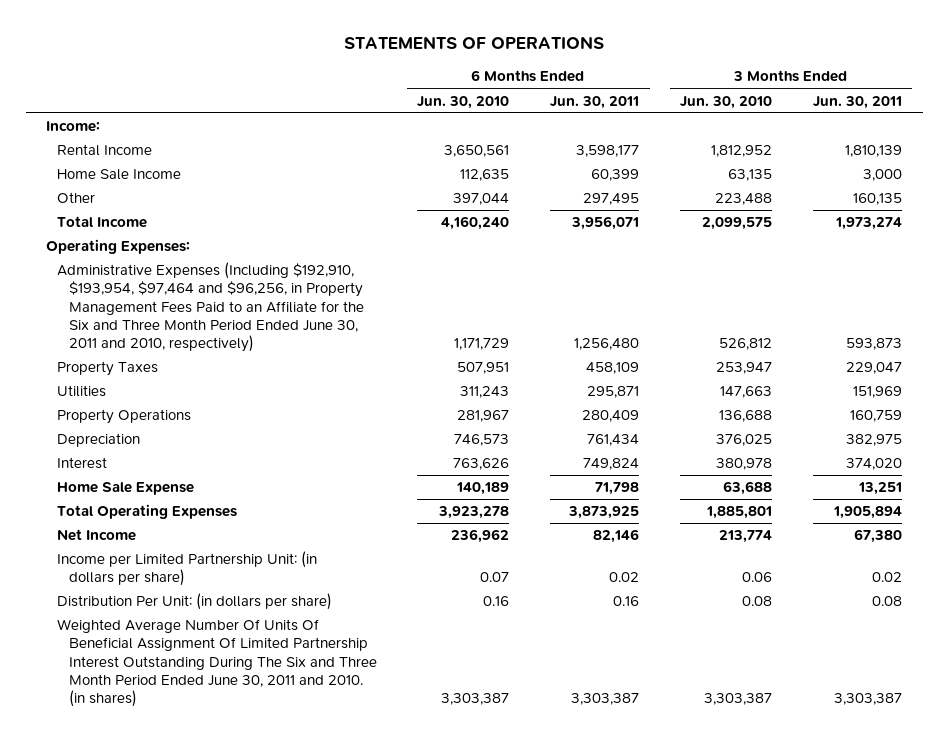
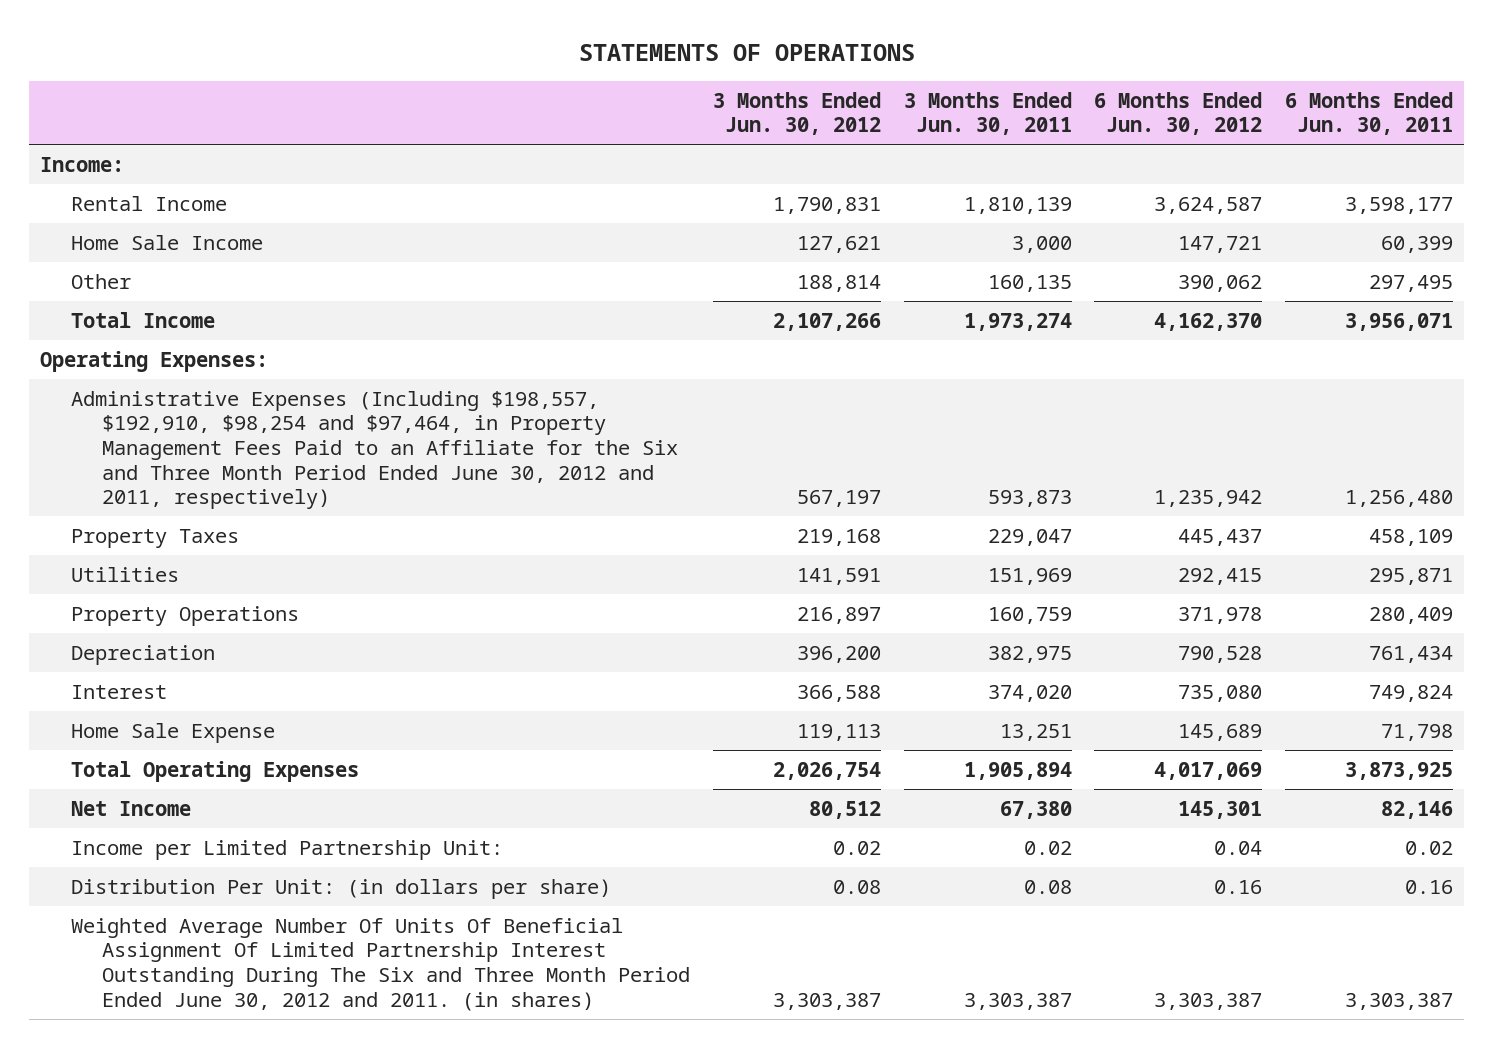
[417,95,510,109] Jun. 30, 2010 -> none
[680,95,773,109] Jun. 30, 2010 -> none
none -> [712,91,881,136] 3 Months Ended Jun. 30, 2012
none -> [1094,91,1263,136] 6 Months Ended Jun. 30, 2012
[57,262,364,352] Administrative Expenses (Including $192,910, $193,954, $97,464 and $96,256, in Property Management Fees Paid to an Affiliate for the Six and Three Month Period Ended June 30, 2011 and 2010, respectively) -> [71,390,679,510] Administrative Expenses (Including $198,557, $192,910, $98,254 and $97,464, in Property Management Fees Paid to an Affiliate for the Six and Three Month Period Ended June 30, 2012 and 2011, respectively)
[57,551,318,587] Income per Limited Partnership Unit: (in dollars per share) -> [71,839,504,860] Income per Limited Partnership Unit:
[57,619,377,707] Weighted Average Number Of Units Of Beneficial Assignment Of Limited Partnership Interest Outstanding During The Six and Three Month Period Ended June 30, 2011 and 2010. (in shares) -> [71,917,691,1011] Weighted Average Number Of Units Of Beneficial Assignment Of Limited Partnership Interest Outstanding During The Six and Three Month Period Ended June 30, 2012 and 2011. (in shares)

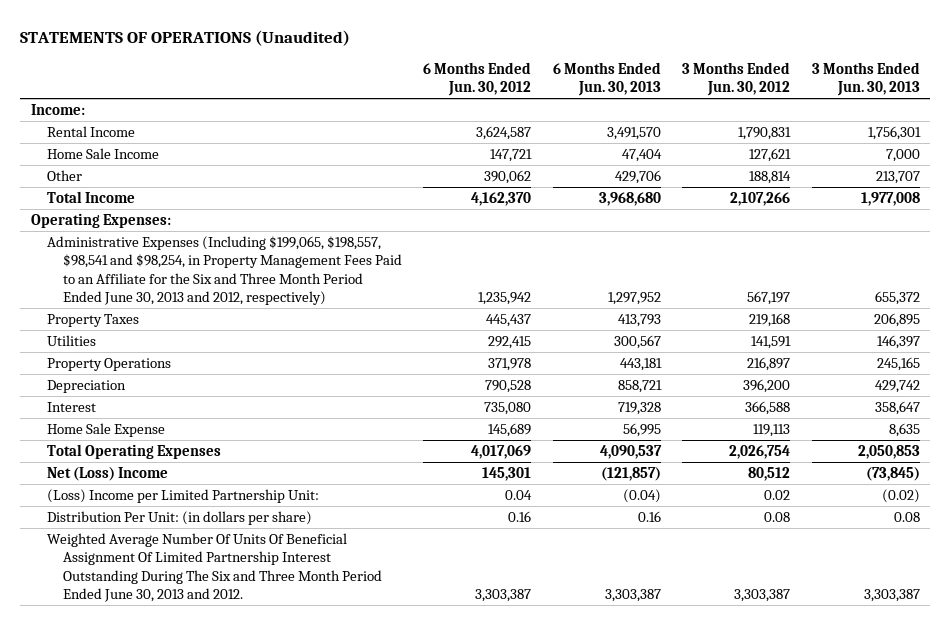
[578,43,915,61] STATEMENTS OF OPERATIONS -> [20,29,351,46] STATEMENTS OF OPERATIONS (Unaudited)
[903,91,1072,136] 3 Months Ended Jun. 30, 2011 -> none
[1285,91,1454,136] 6 Months Ended Jun. 30, 2011 -> none
none -> [552,61,661,97] 6 Months Ended Jun. 30, 2013
none -> [811,61,920,97] 3 Months Ended Jun. 30, 2013
[71,390,679,510] Administrative Expenses (Including $198,557, $192,910, $98,254 and $97,464, in Property Management Fees Paid to an Affiliate for the Six and Three Month Period Ended June 30, 2012 and 2011, respectively) -> [46,236,403,306] Administrative Expenses (Including $199,065, $198,557, $98,541 and $98,254, in Property Management Fees Paid to an Affiliate for the Six and Three Month Period Ended June 30, 2013 and 2012, respectively)
[71,800,192,816] Net Income -> [46,467,168,482] Net (Loss) Income
[71,839,504,860] Income per Limited Partnership Unit: -> [46,489,319,504] (Loss) Income per Limited Partnership Unit:
[71,917,691,1011] Weighted Average Number Of Units Of Beneficial Assignment Of Limited Partnership Interest Outstanding During The Six and Three Month Period Ended June 30, 2012 and 2011. (in shares) -> [46,533,383,603] Weighted Average Number Of Units Of Beneficial Assignment Of Limited Partnership Interest Outstanding During The Six and Three Month Period Ended June 30, 2013 and 2012.

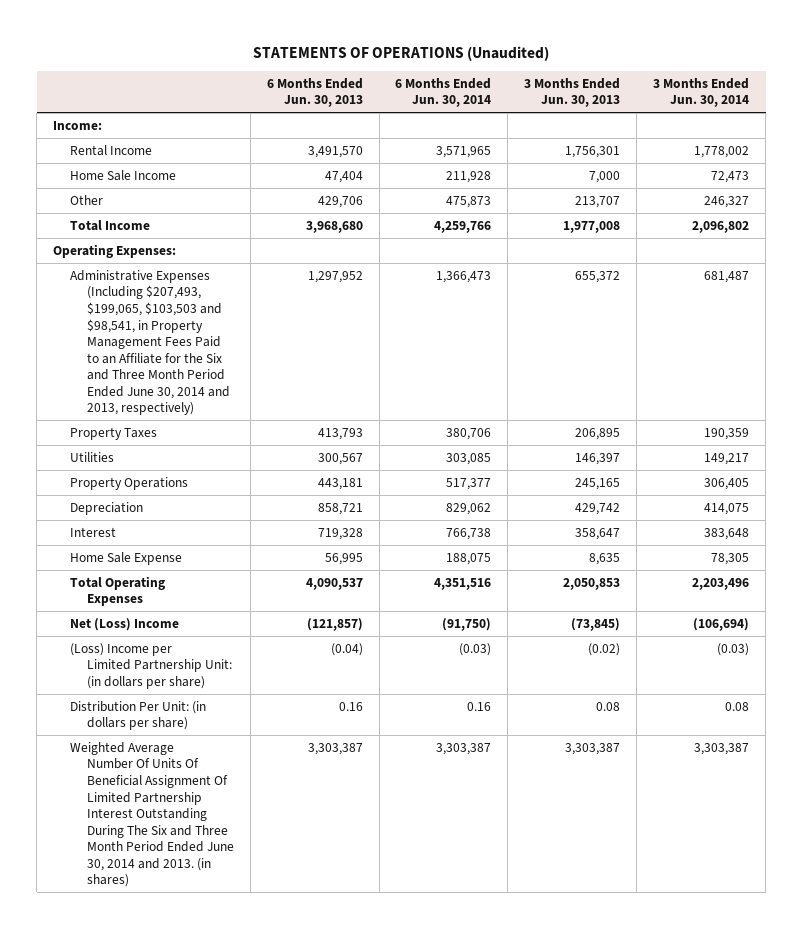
[423,61,532,97] 6 Months Ended Jun. 30, 2012 -> none
[682,61,791,97] 3 Months Ended Jun. 30, 2012 -> none
none -> [395,77,492,108] 6 Months Ended Jun. 30, 2014
none -> [653,77,750,108] 3 Months Ended Jun. 30, 2014
[46,236,403,306] Administrative Expenses (Including $199,065, $198,557, $98,541 and $98,254, in Property Management Fees Paid to an Affiliate for the Six and Three Month Period Ended June 30, 2013 and 2012, respectively) -> [69,269,230,416] Administrative Expenses (Including $207,493, $199,065, $103,503 and $98,541, in Property Management Fees Paid to an Affiliate for the Six and Three Month Period Ended June 30, 2014 and 2013, respectively)
[46,489,319,504] (Loss) Income per Limited Partnership Unit: -> [69,642,232,689] (Loss) Income per Limited Partnership Unit: (in dollars per share)
[46,533,383,603] Weighted Average Number Of Units Of Beneficial Assignment Of Limited Partnership Interest Outstanding During The Six and Three Month Period Ended June 30, 2013 and 2012. -> [69,741,234,888] Weighted Average Number Of Units Of Beneficial Assignment Of Limited Partnership Interest Outstanding During The Six and Three Month Period Ended June 30, 2014 and 2013. (in shares)

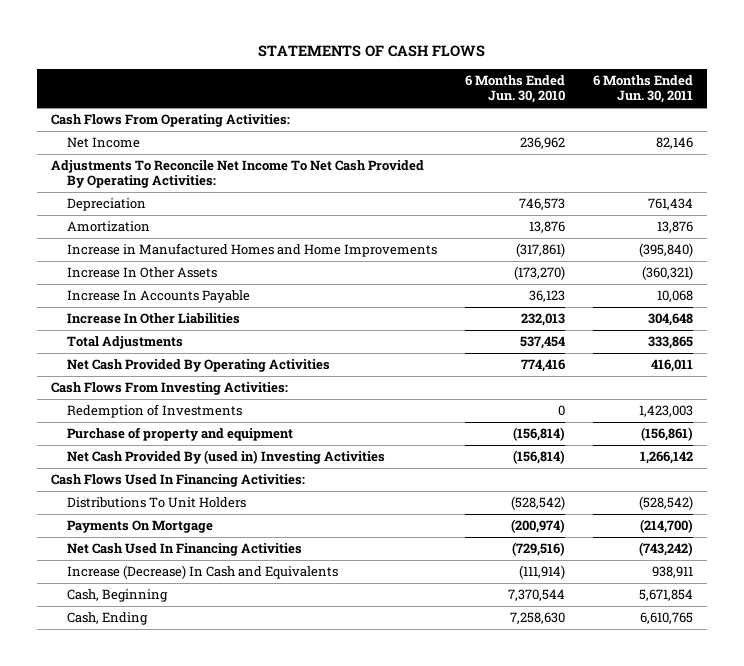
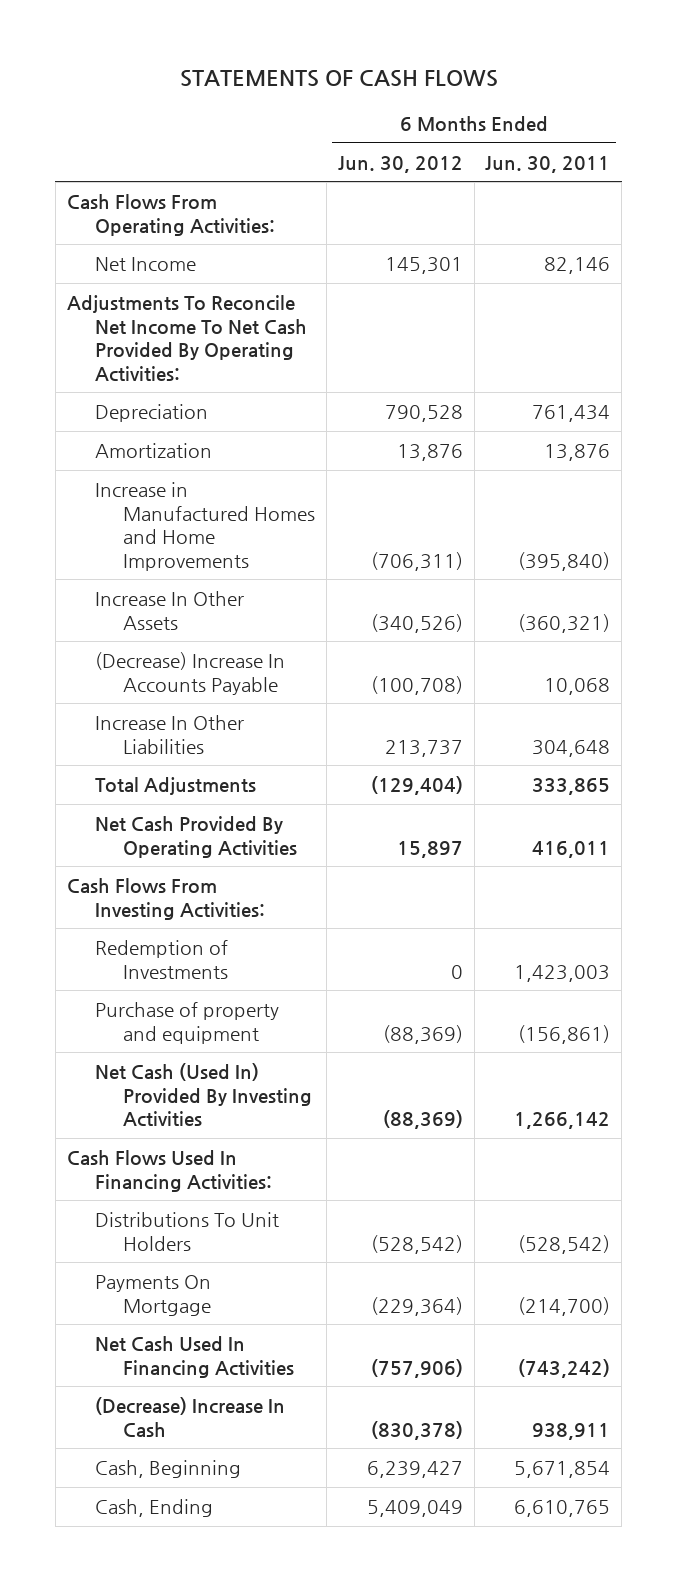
[464,75,565,104] 6 Months Ended Jun. 30, 2010 -> none
none -> [337,155,463,173] Jun. 30, 2012
[66,290,250,304] Increase In Accounts Payable -> [94,652,285,695] (Decrease) Increase In Accounts Payable
[66,450,385,465] Net Cash Provided By (used in) Investing Activities -> [94,1063,312,1128] Net Cash (Used In) Provided By Investing Activities
[66,565,338,580] Increase (Decrease) In Cash and Equivalents -> [94,1397,285,1437] (Decrease) Increase In Cash

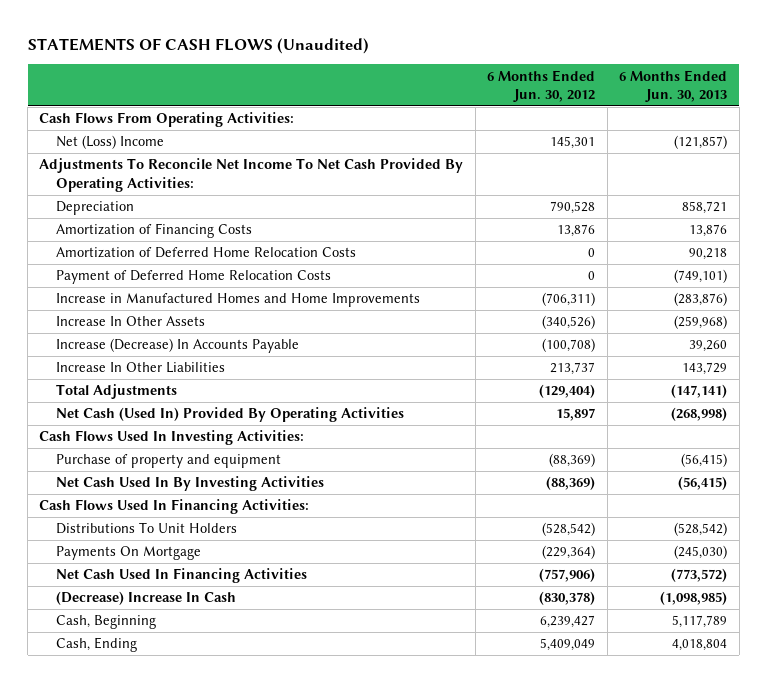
[179,70,498,88] STATEMENTS OF CASH FLOWS -> [27,37,369,54] STATEMENTS OF CASH FLOWS (Unaudited)
[485,155,611,173] Jun. 30, 2011 -> none
none -> [619,69,728,102] 6 Months Ended Jun. 30, 2013
[94,257,196,272] Net Income -> [55,135,164,150] Net (Loss) Income
[94,443,212,459] Amortization -> [55,223,252,239] Amortization of Financing Costs
none -> [55,247,356,259] Amortization of Deferred Home Relocation Costs
none -> [55,270,331,285] Payment of Deferred Home Relocation Costs
[94,652,285,695] (Decrease) Increase In Accounts Payable -> [55,338,299,354] Increase (Decrease) In Accounts Payable
[94,940,228,979] Redemption of Investments -> none
[94,816,297,858] Net Cash Provided By Operating Activities -> [55,407,404,423] Net Cash (Used In) Provided By Operating Activities
[66,878,265,920] Cash Flows From Investing Activities: -> [39,430,305,446] Cash Flows Used In Investing Activities:
[94,1063,312,1128] Net Cash (Used In) Provided By Investing Activities -> [55,476,324,492] Net Cash Used In By Investing Activities

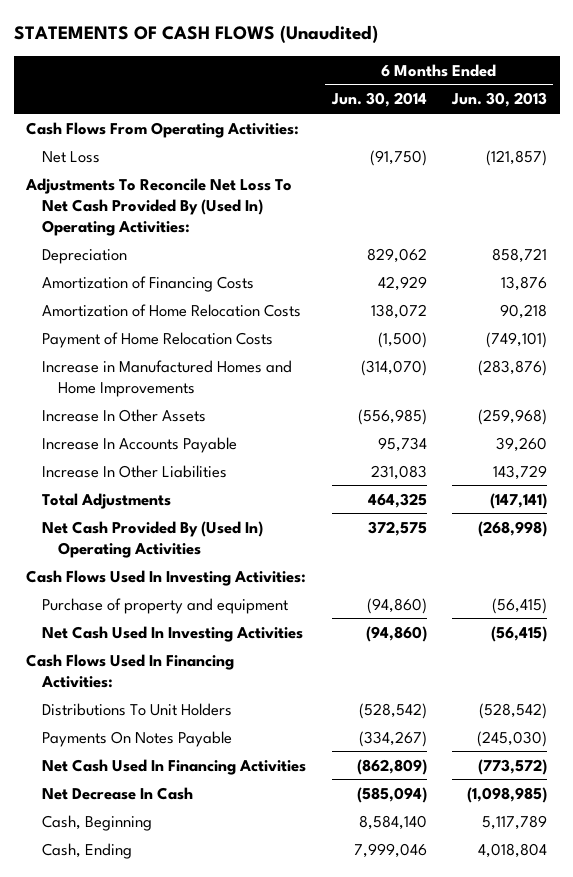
[487,69,596,102] 6 Months Ended Jun. 30, 2012 -> none
none -> [330,92,427,108] Jun. 30, 2014
[55,135,164,150] Net (Loss) Income -> [42,150,101,163] Net Loss
[39,158,464,192] Adjustments To Reconcile Net Income To Net Cash Provided By Operating Activities: -> [25,177,293,236] Adjustments To Reconcile Net Loss To Net Cash Provided By (Used In) Operating Activities:
[55,247,356,259] Amortization of Deferred Home Relocation Costs -> [42,303,302,317] Amortization of Home Relocation Costs
[55,270,331,285] Payment of Deferred Home Relocation Costs -> [42,331,274,348] Payment of Home Relocation Costs
[55,338,299,354] Increase (Decrease) In Accounts Payable -> [42,436,238,453] Increase In Accounts Payable
[55,407,404,423] Net Cash (Used In) Provided By Operating Activities -> [42,520,264,558] Net Cash Provided By (Used In) Operating Activities
[55,476,324,492] Net Cash Used In By Investing Activities -> [42,625,304,642] Net Cash Used In Investing Activities
[55,546,201,561] Payments On Mortgage -> [42,730,233,747] Payments On Notes Payable
[55,591,236,606] (Decrease) Increase In Cash -> [42,786,194,800] Net Decrease In Cash

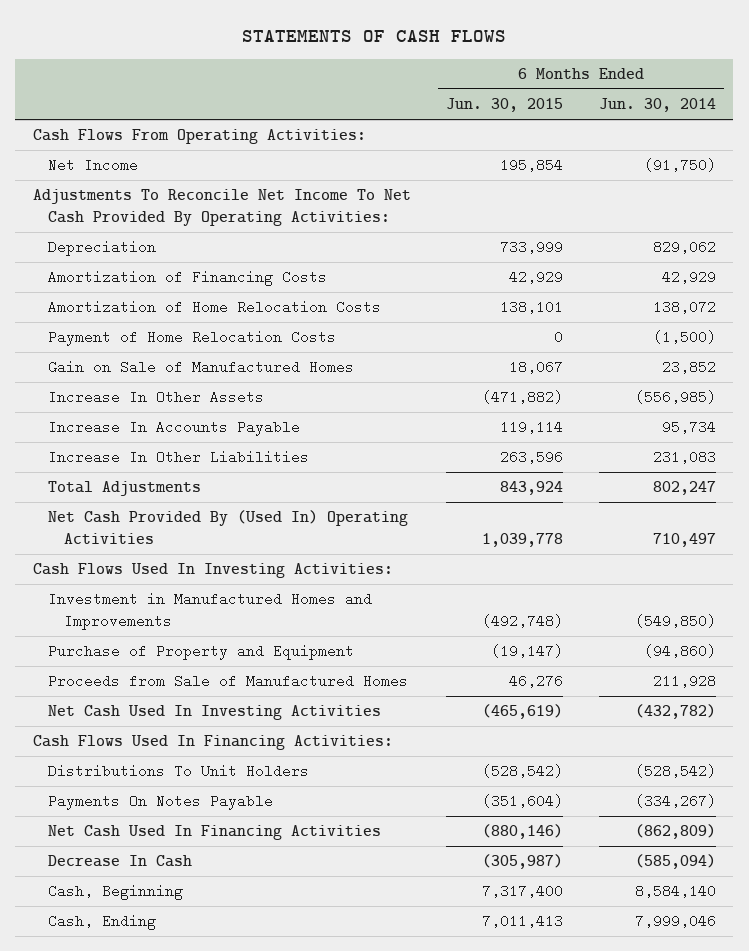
[13,25,378,44] STATEMENTS OF CASH FLOWS (Unaudited) -> [242,29,507,42] STATEMENTS OF CASH FLOWS
[450,92,547,108] Jun. 30, 2013 -> none
none -> [446,98,564,113] Jun. 30, 2015
[42,150,101,163] Net Loss -> [48,158,139,173] Net Income
[25,177,293,236] Adjustments To Reconcile Net Loss To Net Cash Provided By (Used In) Operating Activities: -> [33,189,412,226] Adjustments To Reconcile Net Income To Net Cash Provided By Operating Activities:
[42,359,293,397] Increase in Manufactured Homes and Home Improvements -> none
none -> [48,360,355,375] Gain on Sale of Manufactured Homes
[367,492,427,508] 464,325 -> [652,481,716,496] 802,247
[367,520,427,536] 372,575 -> [652,532,716,547] 710,497
none -> [48,592,373,630] Investment in Manufactured Homes and Improvements
[42,597,289,614] Purchase of property and equipment -> [48,644,355,661] Purchase of Property and Equipment
none -> [48,674,409,689] Proceeds from Sale of Manufactured Homes
[365,625,427,642] (94,860) -> [634,704,716,720] (432,782)
[42,786,194,800] Net Decrease In Cash -> [48,855,193,868] Decrease In Cash

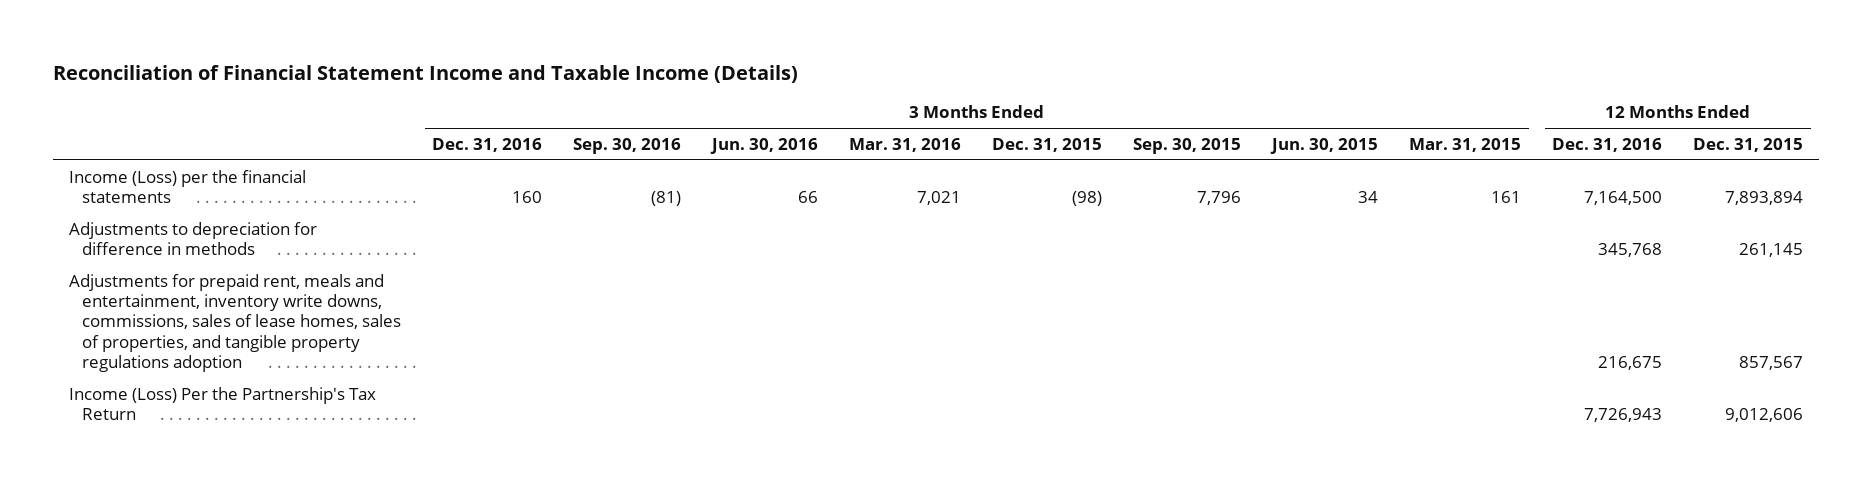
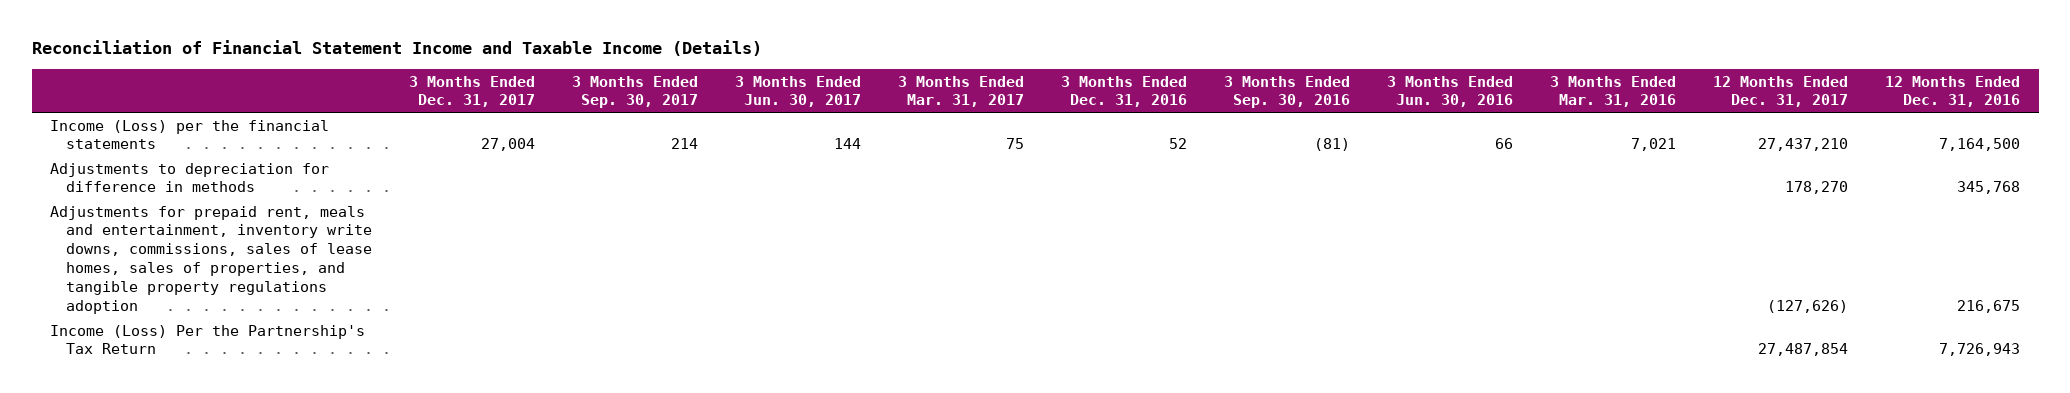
[992,137,1103,152] Dec. 31, 2015 -> none
[1133,137,1242,154] Sep. 30, 2015 -> none
[1270,137,1379,154] Jun. 30, 2015 -> none
[1409,137,1522,152] Mar. 31, 2015 -> none
[1693,137,1804,152] Dec. 31, 2015 -> none
none -> [409,75,536,108] 3 Months Ended Dec. 31, 2017
none -> [572,75,699,109] 3 Months Ended Sep. 30, 2017
none -> [735,75,862,108] 3 Months Ended Jun. 30, 2017
none -> [898,75,1025,108] 3 Months Ended Mar. 31, 2017
none -> [1713,75,1849,108] 12 Months Ended Dec. 31, 2017
[512,191,543,204] 160 -> [1169,138,1188,150] 52

